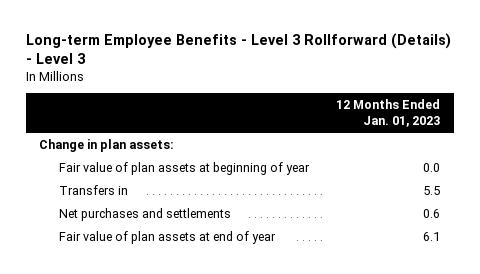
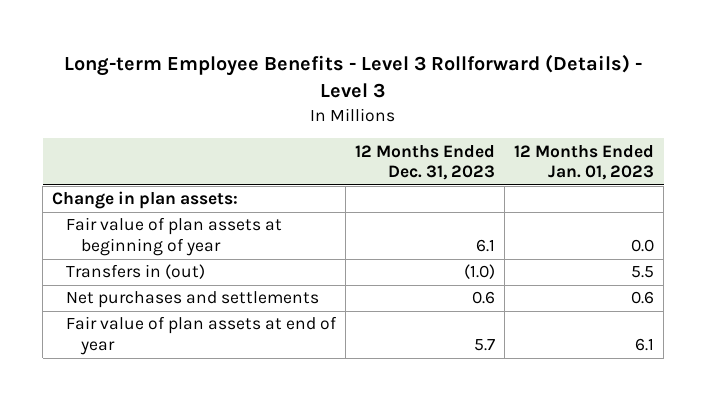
none -> [355,144,496,181] 12 Months Ended Dec. 31, 2023
[58,185,128,196] Transfers in -> [66,264,206,280] Transfers in (out)

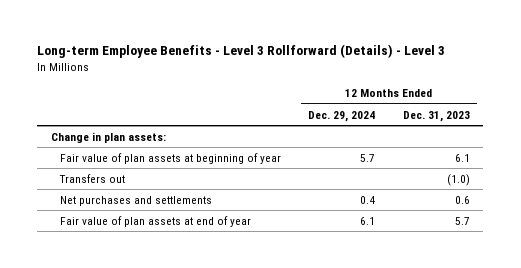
[514,144,655,181] 12 Months Ended Jan. 01, 2023 -> none
none -> [308,110,376,122] Dec. 29, 2024
[66,264,206,280] Transfers in (out) -> [58,173,125,183] Transfers out

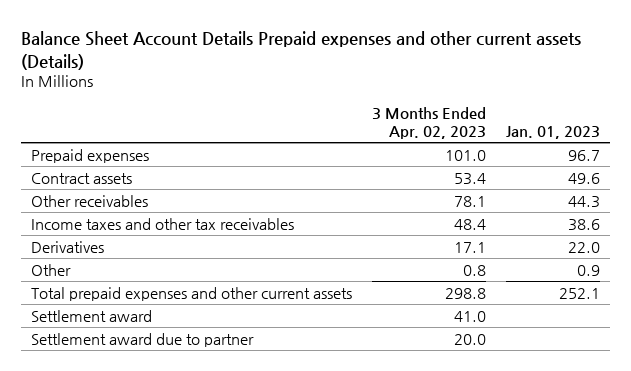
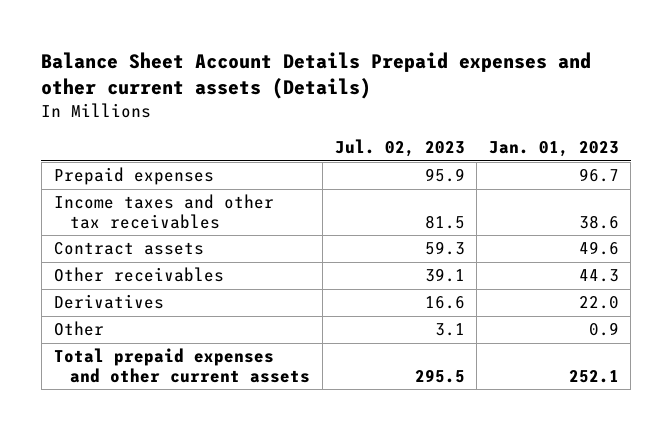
[372,106,487,139] 3 Months Ended Apr. 02, 2023 -> none
none -> [334,139,465,158] Jul. 02, 2023
[31,217,295,230] Income taxes and other tax receivables -> [53,194,274,229] Income taxes and other tax receivables
[31,309,153,322] Settlement award -> none
[31,332,255,347] Settlement award due to partner -> none

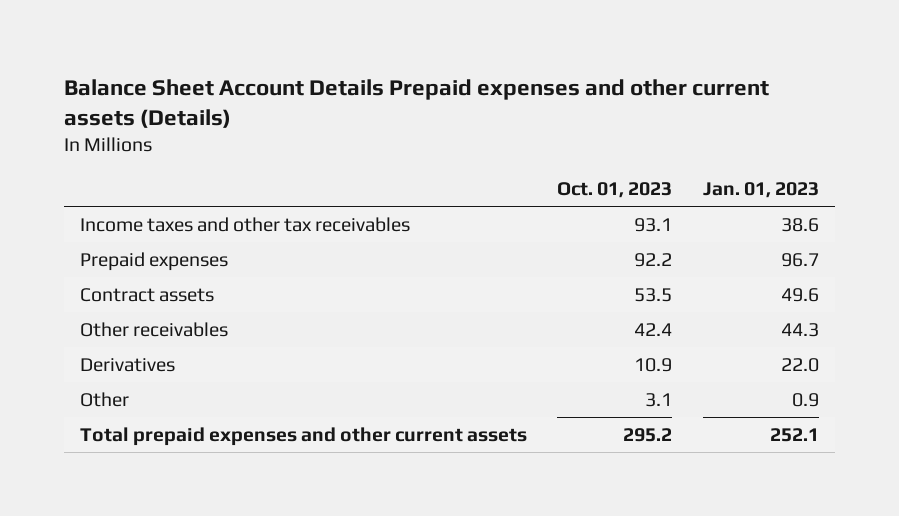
[334,139,465,158] Jul. 02, 2023 -> none
none -> [557,182,673,199] Oct. 01, 2023
[53,167,214,186] Prepaid expenses -> [79,252,228,272] Prepaid expenses

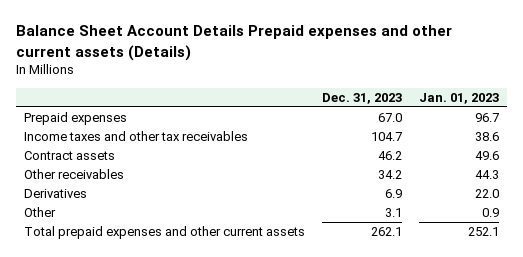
[557,182,673,199] Oct. 01, 2023 -> none
none -> [322,92,403,104] Dec. 31, 2023
[79,217,410,233] Income taxes and other tax receivables -> [24,131,249,142] Income taxes and other tax receivables

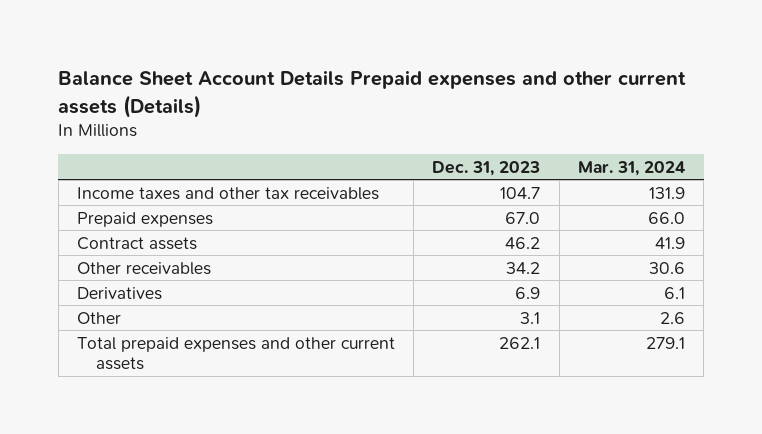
[418,92,499,104] Jan. 01, 2023 -> none
none -> [577,160,685,176] Mar. 31, 2024
[24,112,128,126] Prepaid expenses -> [76,211,213,227] Prepaid expenses

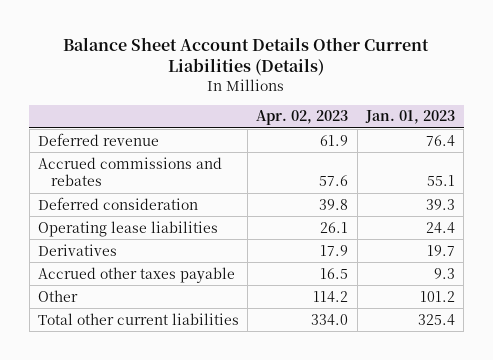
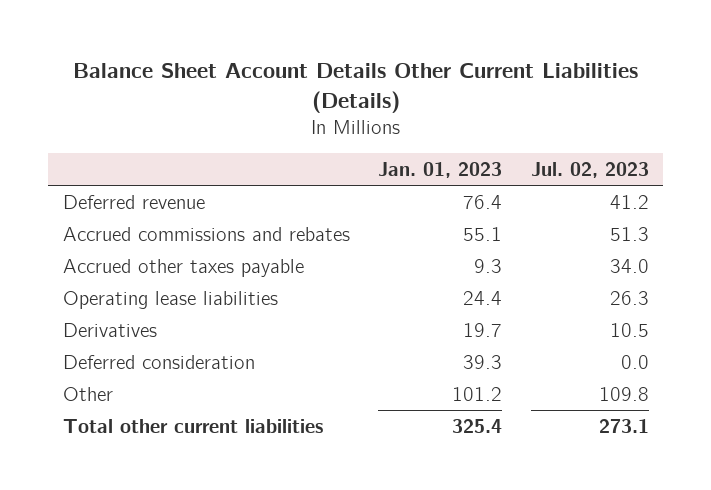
[256,110,349,126] Apr. 02, 2023 -> none
none -> [530,161,649,178] Jul. 02, 2023
[38,266,236,283] Accrued other taxes payable -> [62,258,304,277] Accrued other taxes payable
[38,196,199,210] Deferred consideration -> [62,354,255,369] Deferred consideration

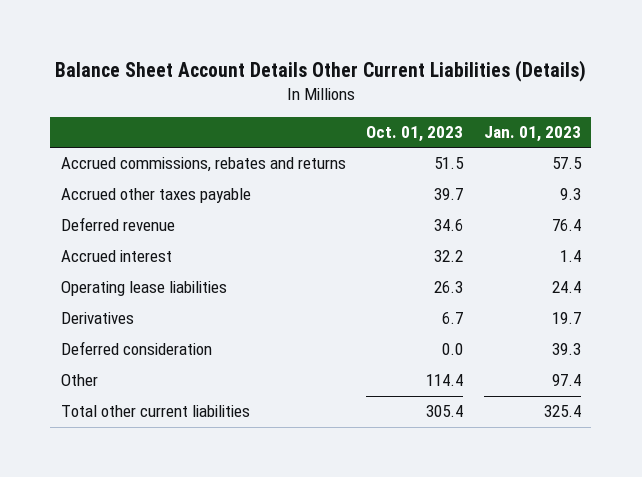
[530,161,649,178] Jul. 02, 2023 -> none
none -> [366,126,464,143] Oct. 01, 2023
[62,226,350,241] Accrued commissions and rebates -> [60,157,346,173] Accrued commissions, rebates and returns
[463,226,503,241] 55.1 -> [552,157,583,170] 57.5
[62,194,205,209] Deferred revenue -> [60,217,175,232] Deferred revenue
none -> [60,250,172,263] Accrued interest
[452,386,503,401] 101.2 -> [552,374,582,387] 97.4

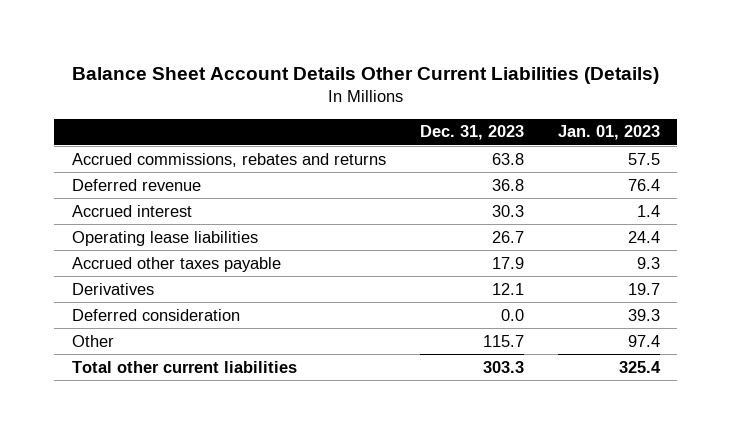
[366,126,464,143] Oct. 01, 2023 -> none
none -> [419,125,524,141] Dec. 31, 2023
[60,188,251,204] Accrued other taxes payable -> [71,256,281,272] Accrued other taxes payable

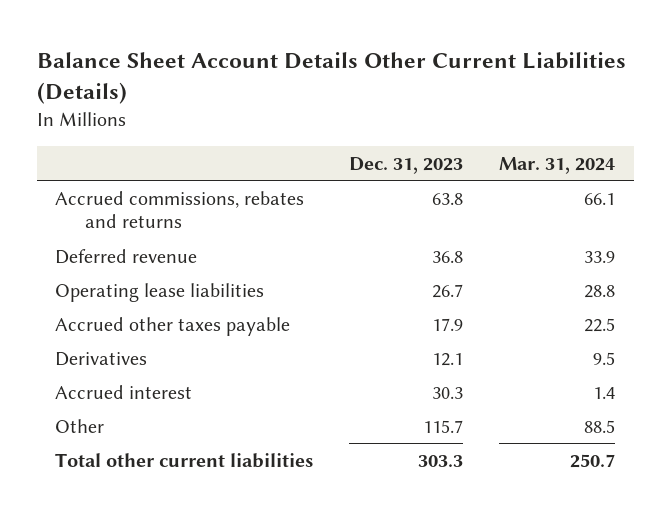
[558,125,661,141] Jan. 01, 2023 -> none
none -> [499,156,616,174] Mar. 31, 2024
[71,308,240,321] Deferred consideration -> none
[71,204,192,217] Accrued interest -> [54,384,192,399] Accrued interest

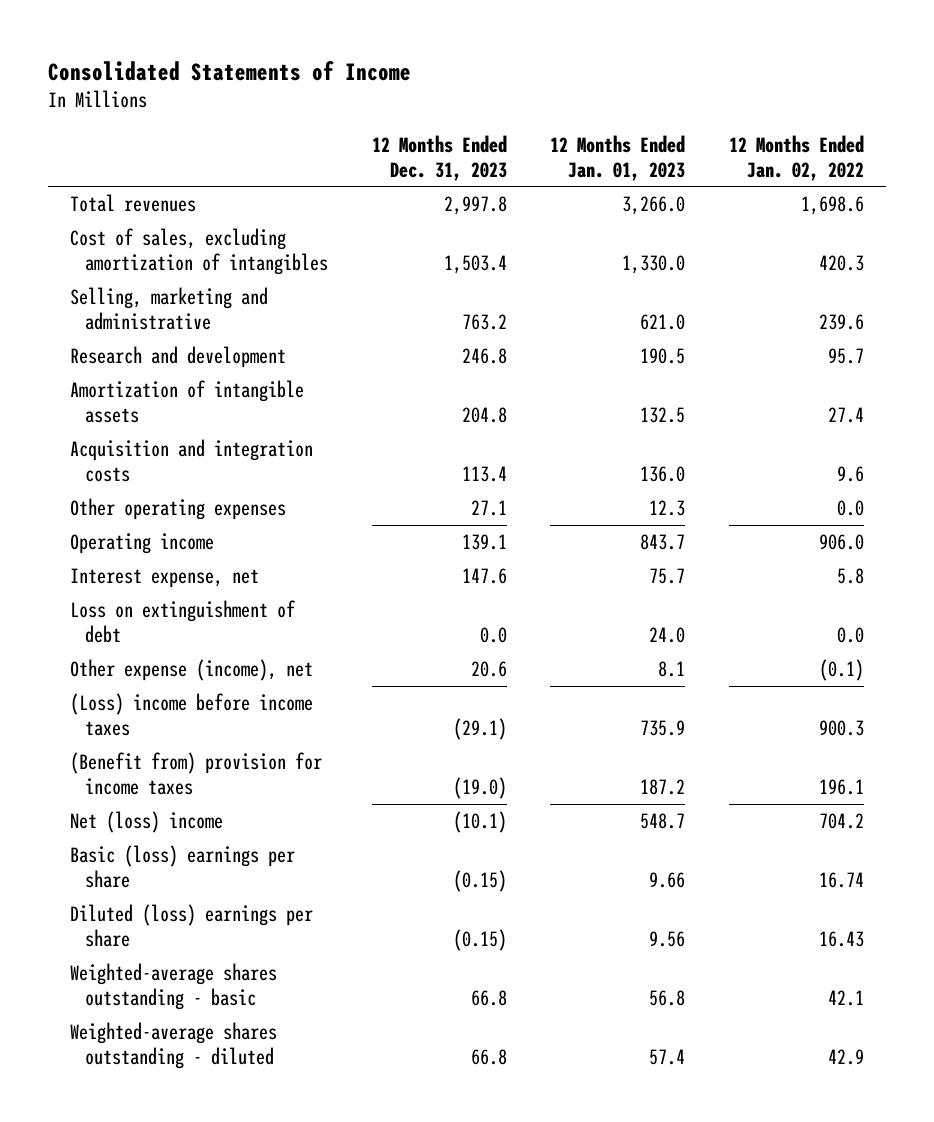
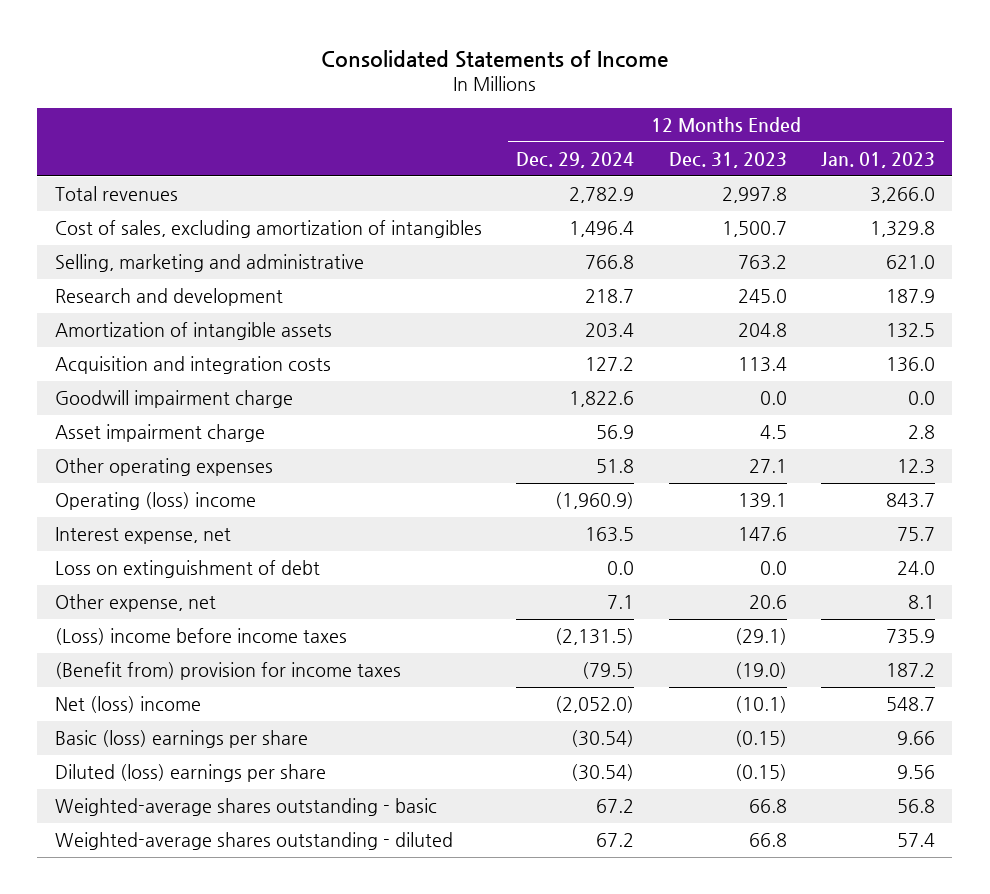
[729,134,865,181] 12 Months Ended Jan. 02, 2022 -> none
none -> [516,152,635,169] Dec. 29, 2024
[443,255,507,275] 1,503.4 -> [721,221,787,238] 1,500.7
[622,255,686,275] 1,330.0 -> [870,221,936,238] 1,329.8
[461,347,507,364] 246.8 -> [737,289,787,304] 245.0
[640,347,686,364] 190.5 -> [886,289,936,304] 187.9
none -> [54,390,293,409] Goodwill impairment charge
none -> [54,424,265,443] Asset impairment charge
[70,532,215,554] Operating income -> [54,492,256,511] Operating (loss) income
[70,658,314,681] Other expense (income), net -> [54,594,216,613] Other expense, net

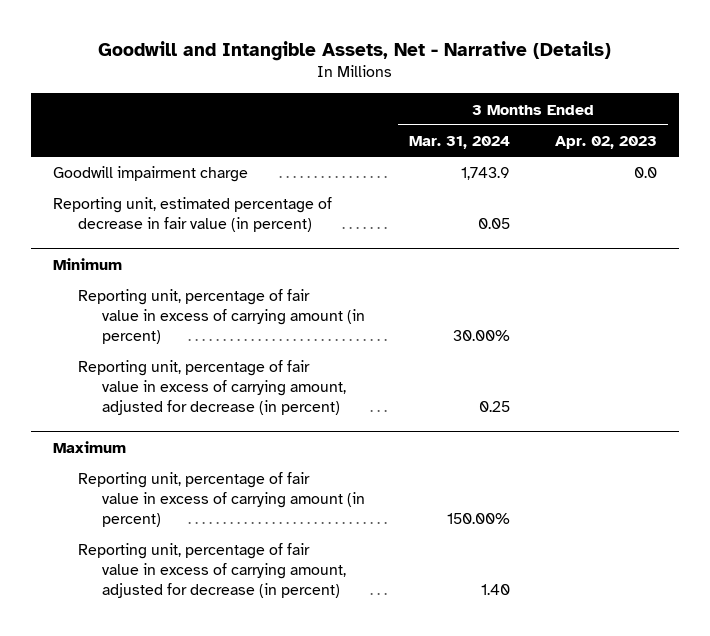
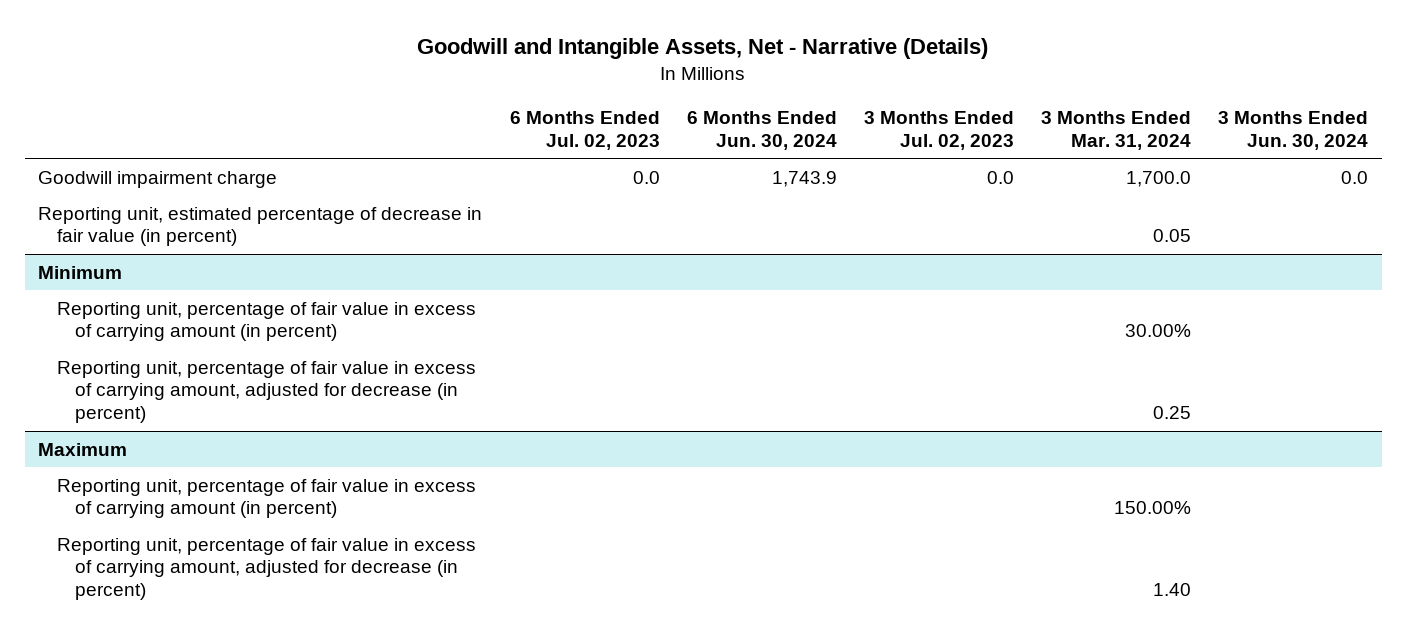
[554,135,657,149] Apr. 02, 2023 -> none
none -> [509,110,660,150] 6 Months Ended Jul. 02, 2023
none -> [686,110,837,150] 6 Months Ended Jun. 30, 2024
none -> [863,110,1014,150] 3 Months Ended Jul. 02, 2023
none -> [1218,110,1369,150] 3 Months Ended Jun. 30, 2024
[461,167,511,181] 1,743.9 -> [1126,170,1192,187] 1,700.0

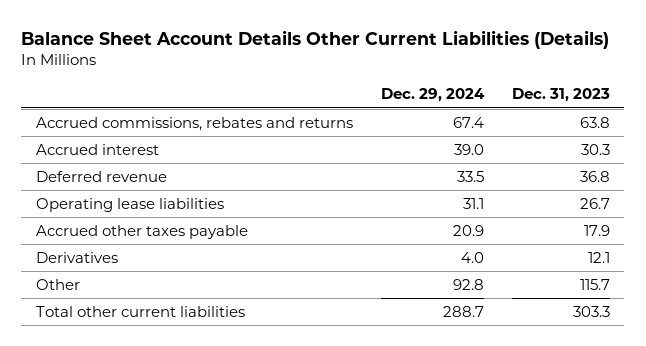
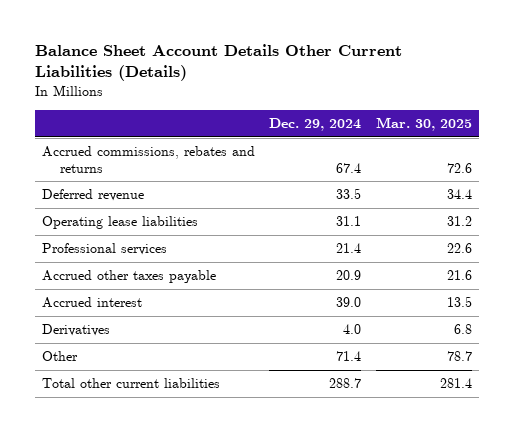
[512,88,611,103] Dec. 31, 2023 -> none
none -> [375,117,472,132] Mar. 30, 2025
none -> [41,243,167,256] Professional services
[35,143,159,155] Accrued interest -> [41,297,142,309] Accrued interest
[452,278,484,290] 92.8 -> [336,351,362,362] 71.4

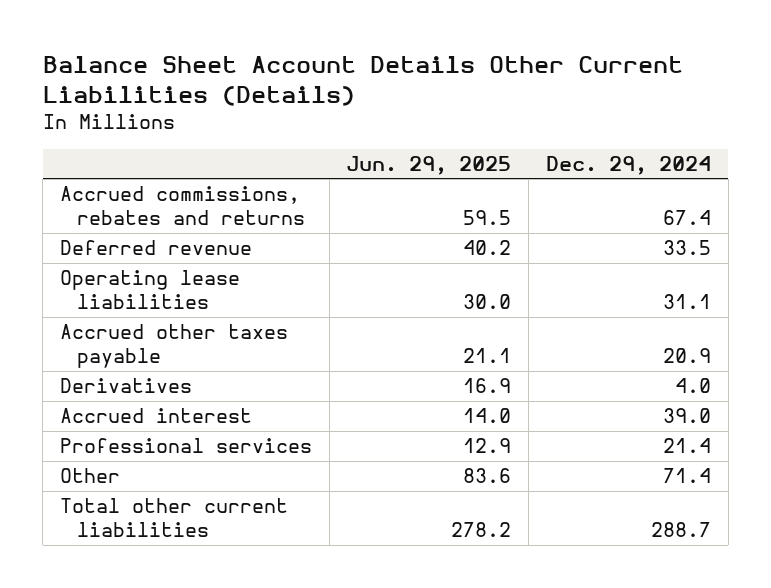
[375,117,472,132] Mar. 30, 2025 -> none
none -> [346,155,512,175] Jun. 29, 2025
[41,297,142,309] Accrued interest -> [59,408,252,424] Accrued interest
[41,243,167,256] Professional services -> [59,438,312,454] Professional services

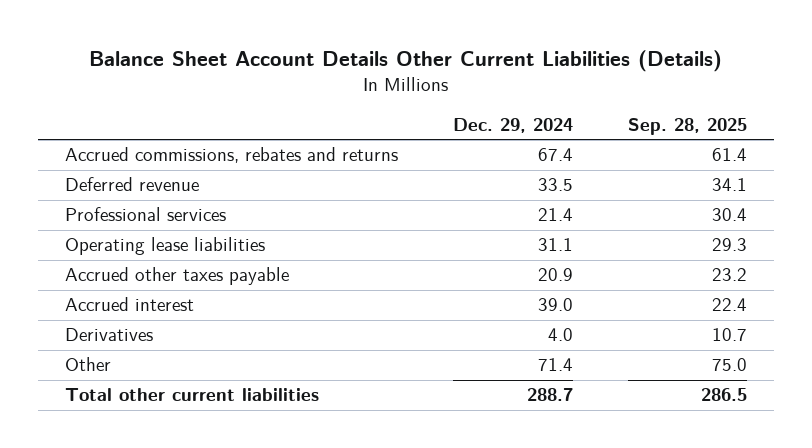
[346,155,512,175] Jun. 29, 2025 -> none
none -> [627,117,747,135] Sep. 28, 2025
[59,438,312,454] Professional services -> [65,207,227,222] Professional services
[59,378,192,394] Derivatives -> [65,328,154,342] Derivatives

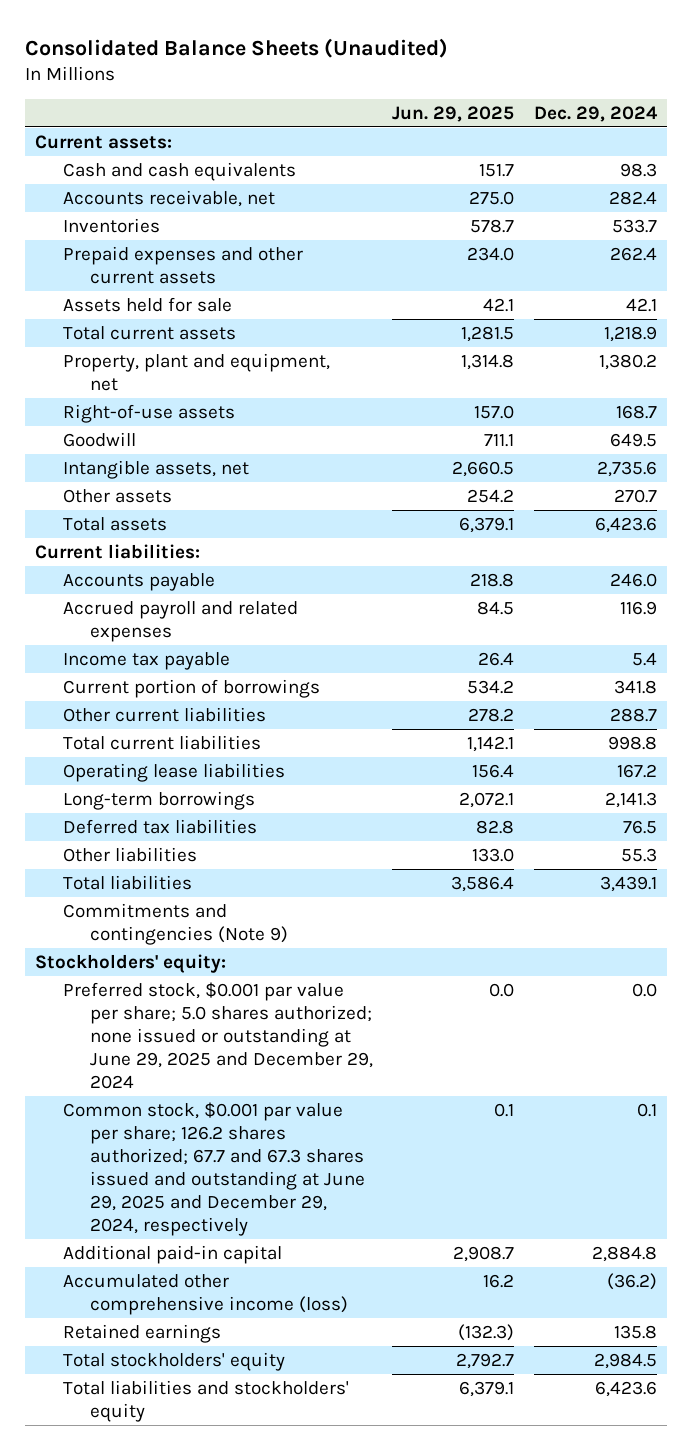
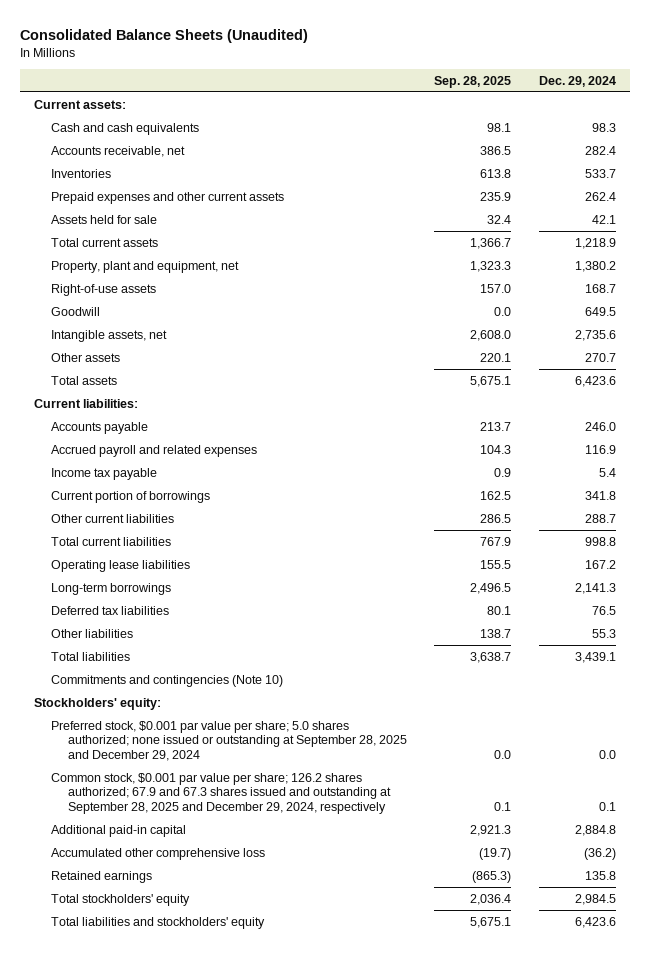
[392,105,515,122] Jun. 29, 2025 -> none
none -> [434,75,512,88] Sep. 28, 2025
[62,903,288,946] Commitments and contingencies (Note 9) -> [50,674,283,687] Commitments and contingencies (Note 10)
[62,982,373,1089] Preferred stock, $0.001 par value per share; 5.0 shares authorized; none issued or outstanding at June 29, 2025 and December 29, 2024 -> [50,720,407,761] Preferred stock, $0.001 par value per share; 5.0 shares authorized; none issued or outstanding at September 28, 2025 and December 29, 2024
[62,1102,365,1236] Common stock, $0.001 par value per share; 126.2 shares authorized; 67.7 and 67.3 shares issued and outstanding at June 29, 2025 and December 29, 2024, respectively -> [50,772,391,814] Common stock, $0.001 par value per share; 126.2 shares authorized; 67.9 and 67.3 shares issued and outstanding at September 28, 2025 and December 29, 2024, respectively
[62,1274,348,1316] Accumulated other comprehensive income (loss) -> [50,847,265,860] Accumulated other comprehensive loss

